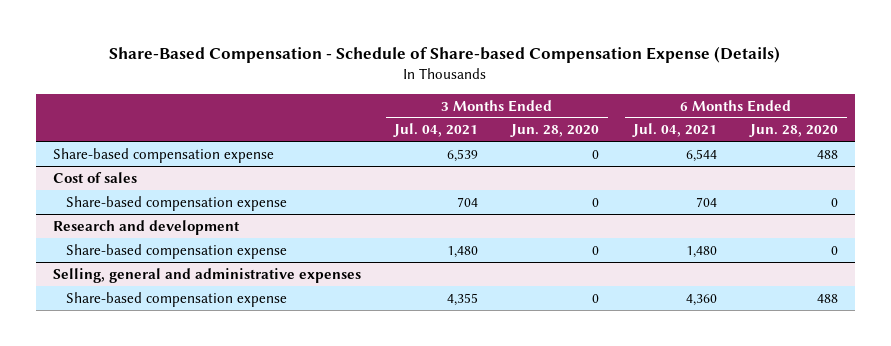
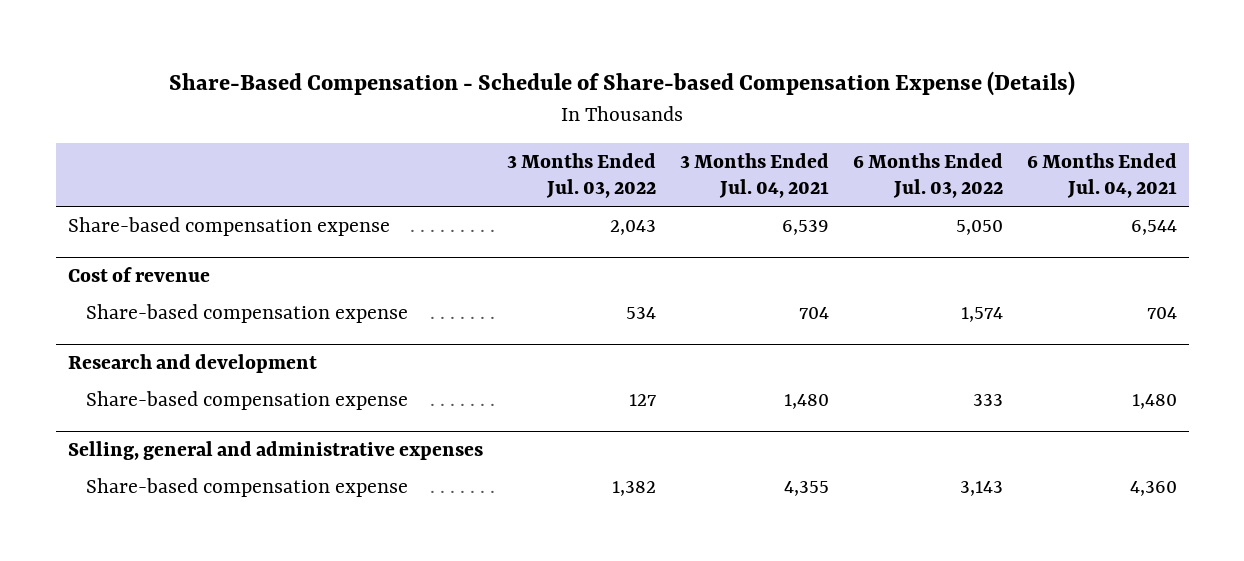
[510,124,600,138] Jun. 28, 2020 -> none
[749,124,839,138] Jun. 28, 2020 -> none
none -> [506,152,656,199] 3 Months Ended Jul. 03, 2022
none -> [852,152,1003,199] 6 Months Ended Jul. 03, 2022
[52,171,137,183] Cost of sales -> [67,266,210,282] Cost of revenue

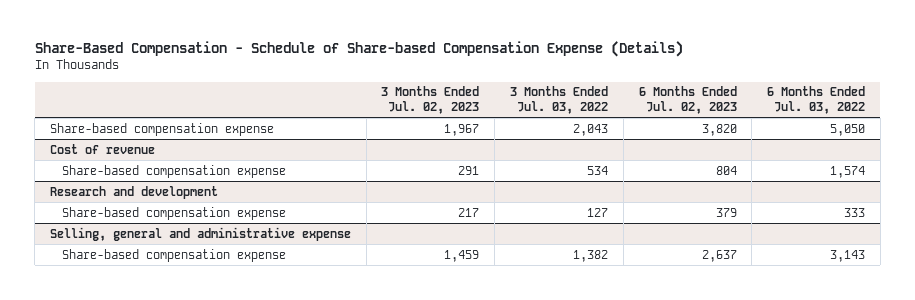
[679,152,829,199] 3 Months Ended Jul. 04, 2021 -> none
[1026,152,1177,199] 6 Months Ended Jul. 04, 2021 -> none
none -> [381,86,480,115] 3 Months Ended Jul. 02, 2023
none -> [638,86,737,115] 6 Months Ended Jul. 02, 2023
[67,440,483,460] Selling, general and administrative expenses -> [49,226,351,241] Selling, general and administrative expense

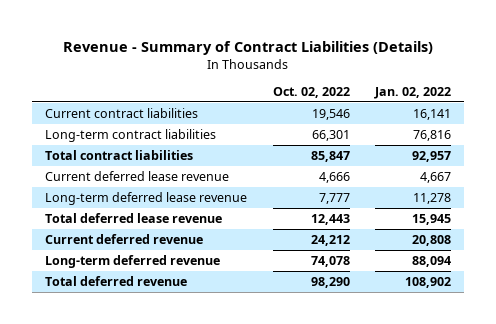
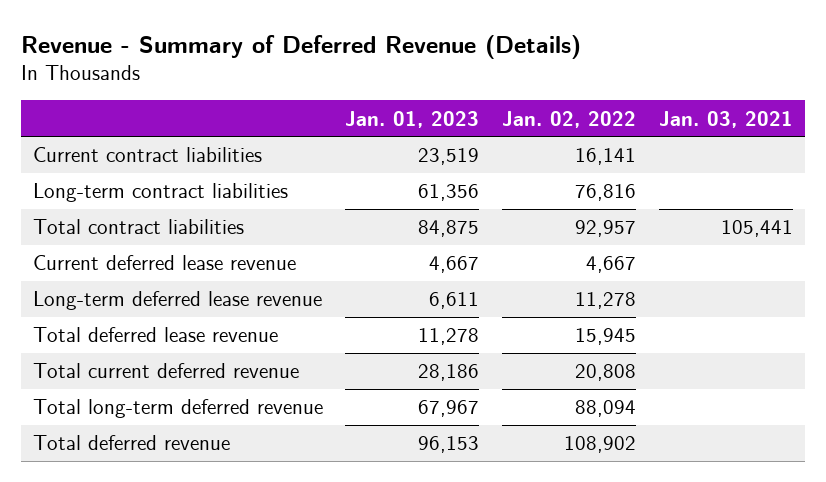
[63,40,434,55] Revenue - Summary of Contract Liabilities (Details) -> [21,34,582,59] Revenue - Summary of Deferred Revenue (Details)
[272,87,350,99] Oct. 02, 2022 -> none
none -> [345,110,480,128] Jan. 01, 2023
none -> [659,110,794,128] Jan. 03, 2021
[45,233,204,244] Current deferred revenue -> [32,363,299,379] Total current deferred revenue
[45,254,221,268] Long-term deferred revenue -> [32,399,323,419] Total long-term deferred revenue

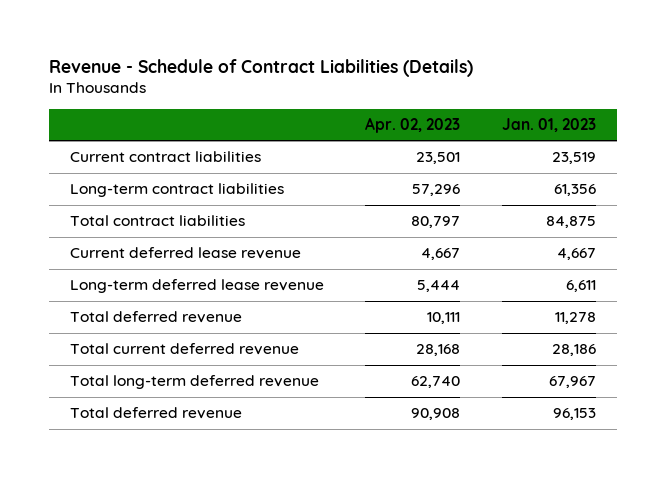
[21,34,582,59] Revenue - Summary of Deferred Revenue (Details) -> [48,58,473,77] Revenue - Schedule of Contract Liabilities (Details)
[502,110,637,128] Jan. 02, 2022 -> none
[659,110,794,128] Jan. 03, 2021 -> none
none -> [365,117,461,134] Apr. 02, 2023
[32,327,278,343] Total deferred lease revenue -> [69,311,242,324] Total deferred revenue

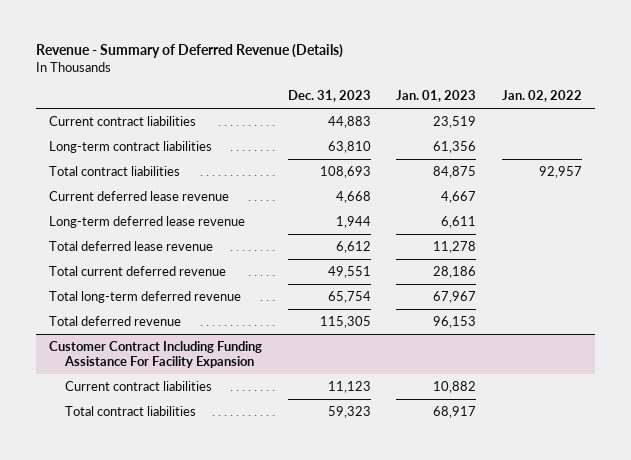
[48,58,473,77] Revenue - Schedule of Contract Liabilities (Details) -> [35,43,343,58] Revenue - Summary of Deferred Revenue (Details)
[365,117,461,134] Apr. 02, 2023 -> none
none -> [287,90,371,103] Dec. 31, 2023
none -> [502,90,583,103] Jan. 02, 2022
[69,311,242,324] Total deferred revenue -> [48,240,213,251] Total deferred lease revenue
none -> [48,340,262,368] Customer Contract Including Funding Assistance For Facility Expansion
none -> [64,380,212,391] Current contract liabilities
none -> [64,405,196,416] Total contract liabilities

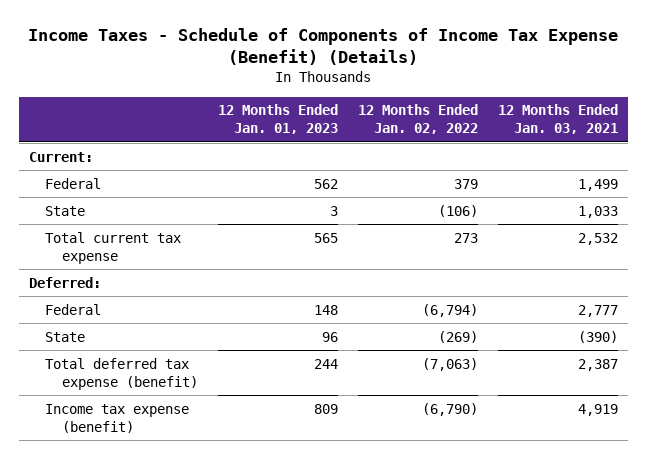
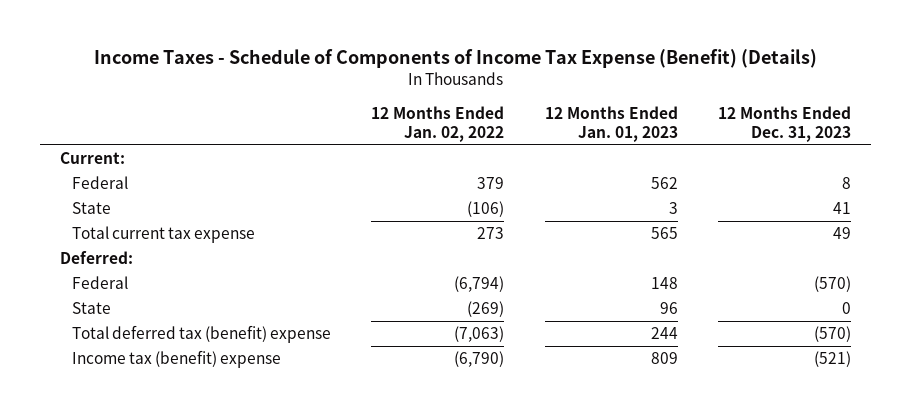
[497,104,618,135] 12 Months Ended Jan. 03, 2021 -> none
none -> [718,106,852,143] 12 Months Ended Dec. 31, 2023
[45,357,198,390] Total deferred tax expense (benefit) -> [71,325,331,344] Total deferred tax (benefit) expense
[45,403,190,433] Income tax expense (benefit) -> [71,350,281,369] Income tax (benefit) expense

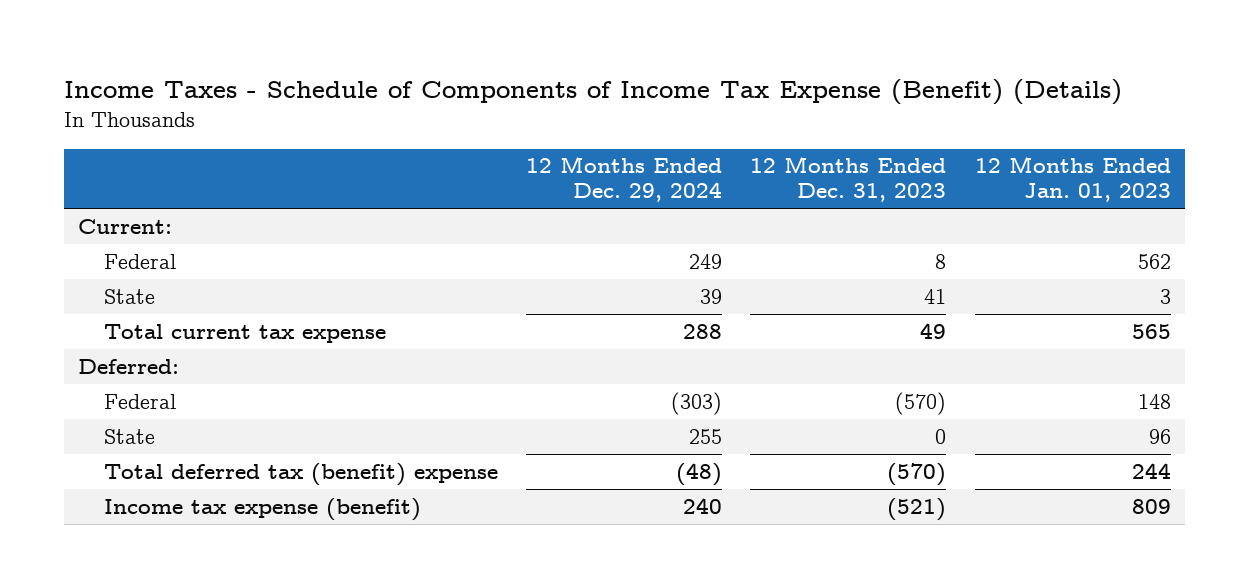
[371,106,505,143] 12 Months Ended Jan. 02, 2022 -> none
none -> [526,156,723,203] 12 Months Ended Dec. 29, 2024
[71,350,281,369] Income tax (benefit) expense -> [104,497,422,521] Income tax expense (benefit)

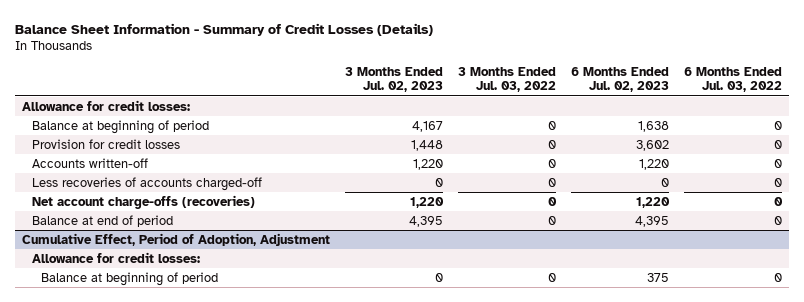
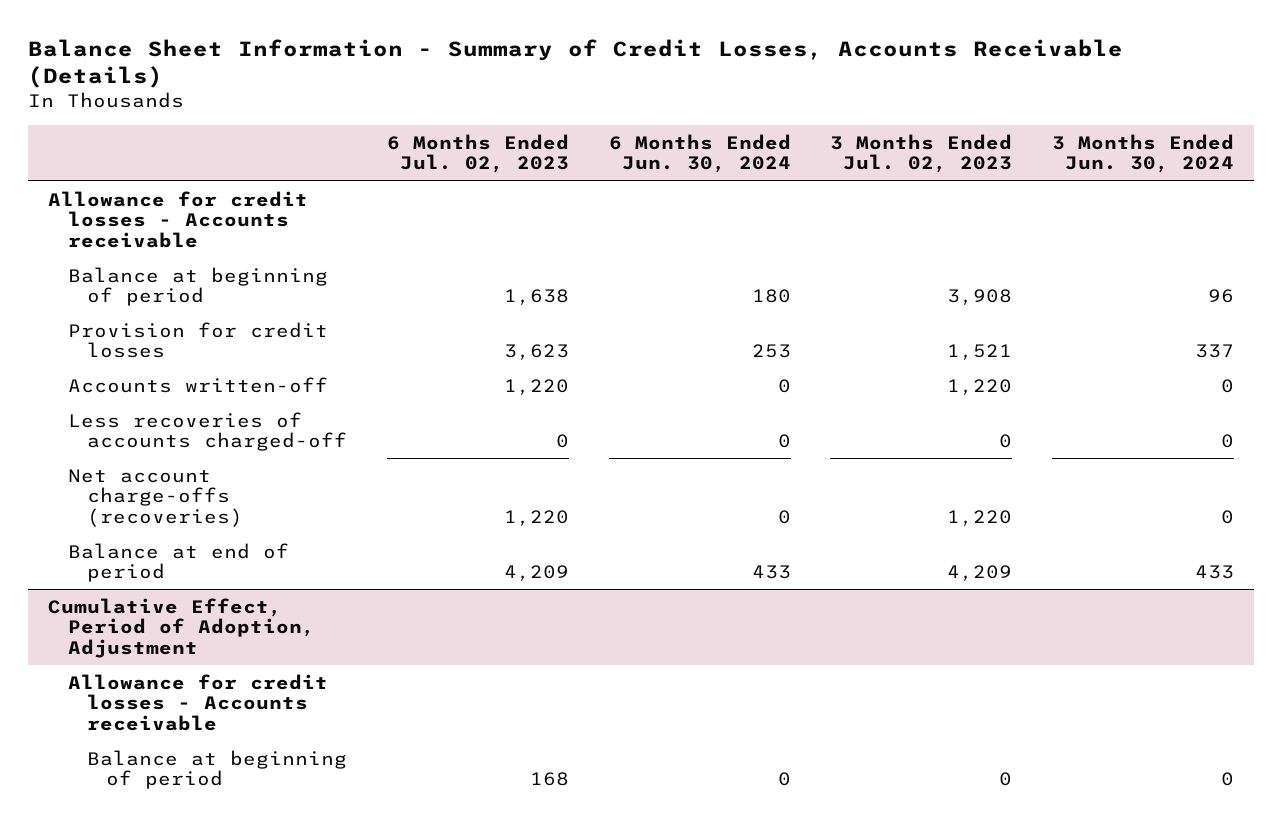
[14,22,433,36] Balance Sheet Information - Summary of Credit Losses (Details) -> [28,38,1124,89] Balance Sheet Information - Summary of Credit Losses, Accounts Receivable (Details)
[457,67,556,93] 3 Months Ended Jul. 03, 2022 -> none
[683,67,782,93] 6 Months Ended Jul. 03, 2022 -> none
none -> [608,133,791,174] 6 Months Ended Jun. 30, 2024
none -> [1052,133,1235,174] 3 Months Ended Jun. 30, 2024
[21,99,190,111] Allowance for credit losses: -> [48,190,309,248] Allowance for credit losses - Accounts receivable
[411,120,443,132] 4,167 -> [947,289,1013,306] 3,908
[410,139,443,151] 1,448 -> [947,344,1013,361] 1,521
[635,139,669,151] 3,602 -> [503,344,569,361] 3,623
[408,215,443,227] 4,395 -> [947,565,1013,582] 4,209
[634,215,669,227] 4,395 -> [503,565,569,582] 4,209
[31,251,200,263] Allowance for credit losses: -> [67,673,328,731] Allowance for credit losses - Accounts receivable
[646,272,669,282] 375 -> [529,772,569,787] 168

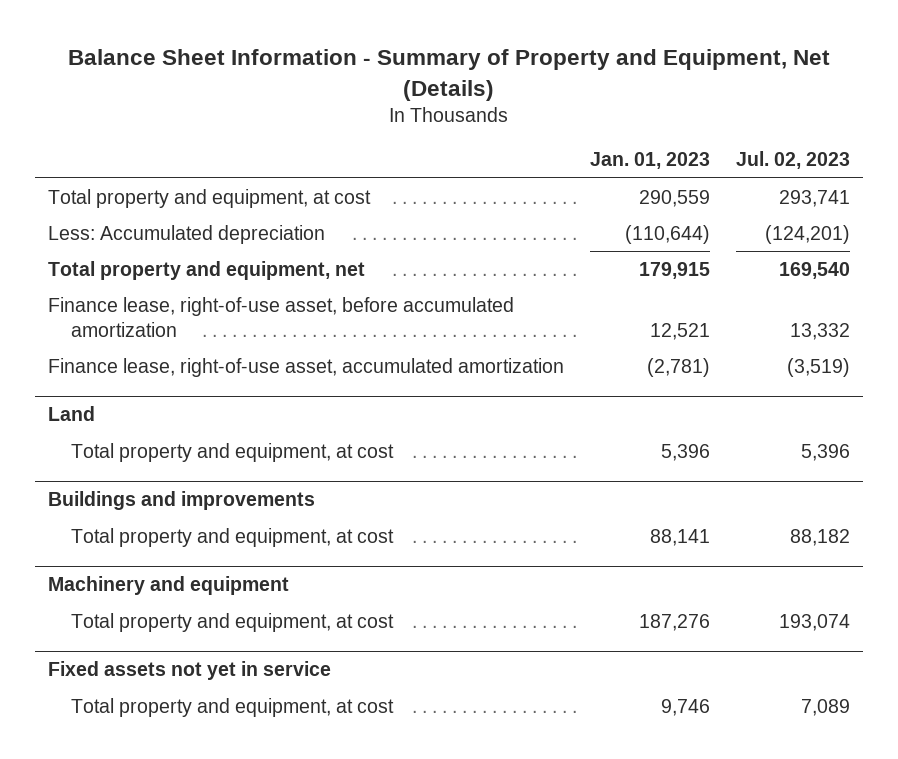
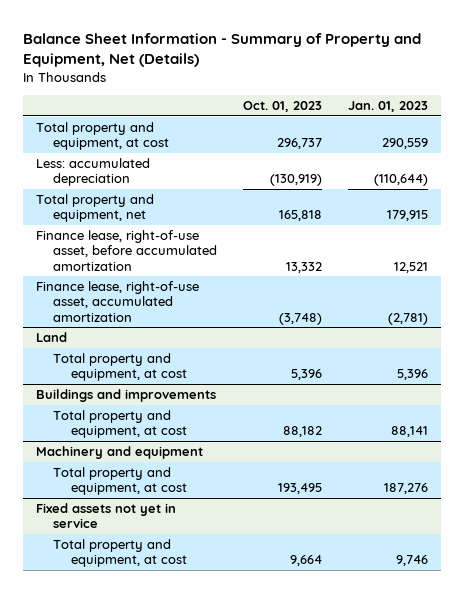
[735,151,850,170] Jul. 02, 2023 -> none
none -> [243,100,323,112] Oct. 01, 2023
[48,224,326,244] Less: Accumulated depreciation -> [36,158,151,187] Less: accumulated depreciation

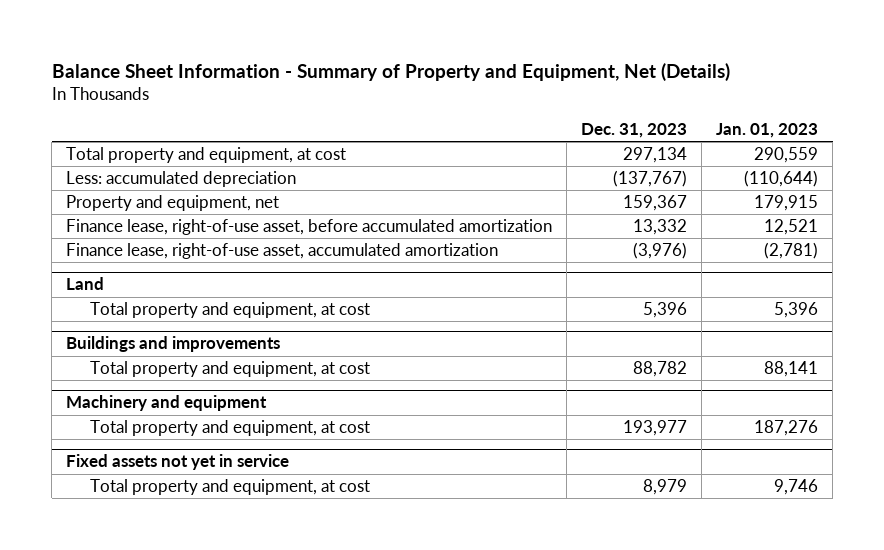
[243,100,323,112] Oct. 01, 2023 -> none
none -> [581,122,688,138] Dec. 31, 2023
[36,194,155,223] Total property and equipment, net -> [66,195,280,212] Property and equipment, net

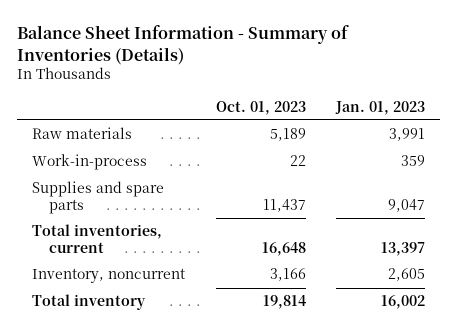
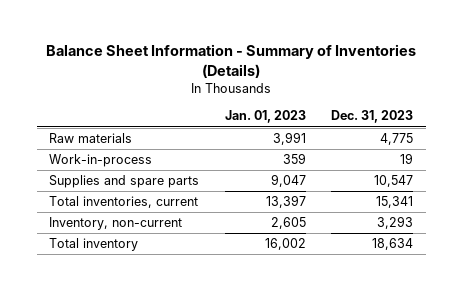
[215,100,306,115] Oct. 01, 2023 -> none
none -> [330,110,413,124] Dec. 31, 2023
[32,268,186,284] Inventory, noncurrent -> [49,217,183,231] Inventory, non-current

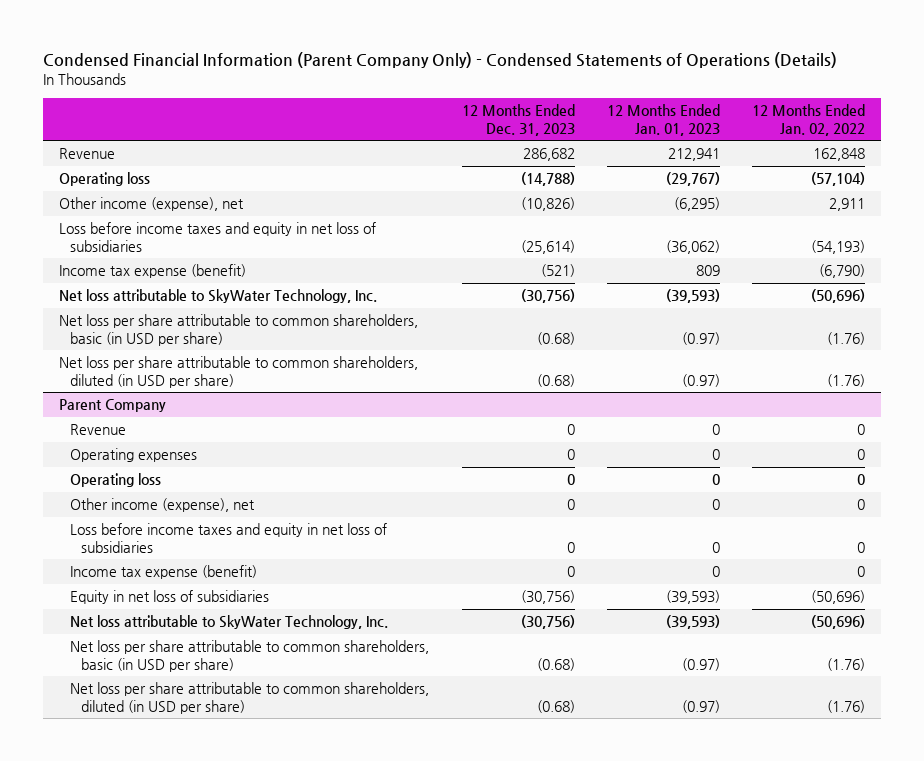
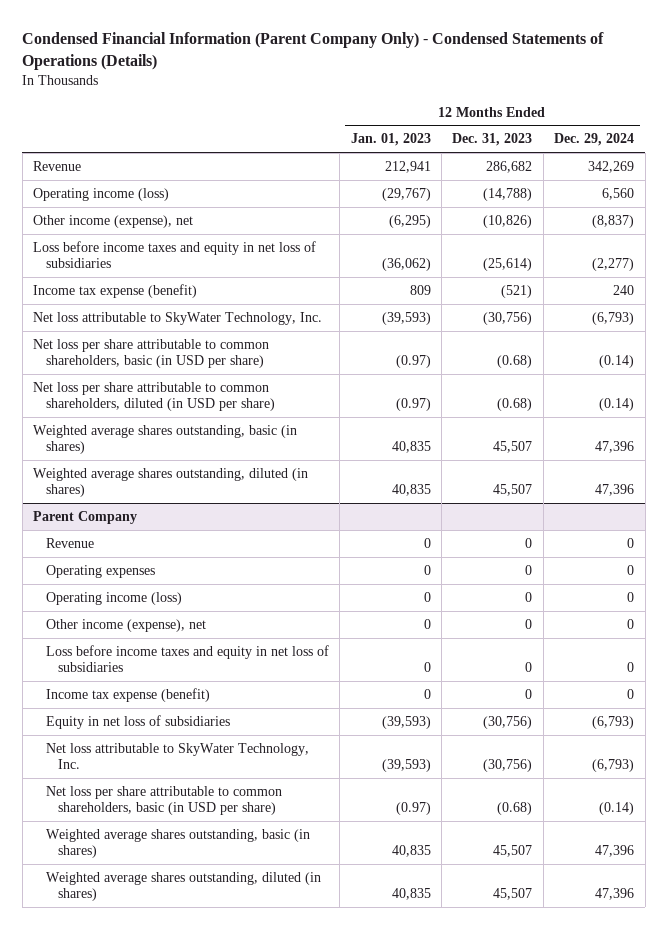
[751,103,865,136] 12 Months Ended Jan. 02, 2022 -> none
none -> [554,133,635,147] Dec. 29, 2024
[59,172,151,187] Operating loss -> [33,187,170,201] Operating income (loss)
none -> [33,424,298,455] Weighted average shares outstanding, basic (in shares)
none -> [33,467,309,498] Weighted average shares outstanding, diluted (in shares)
[70,473,162,488] Operating loss -> [45,591,182,605] Operating income (loss)
[70,682,430,715] Net loss per share attributable to common shareholders, diluted (in USD per share) -> none
none -> [45,828,310,859] Weighted average shares outstanding, basic (in shares)
none -> [45,871,321,902] Weighted average shares outstanding, diluted (in shares)

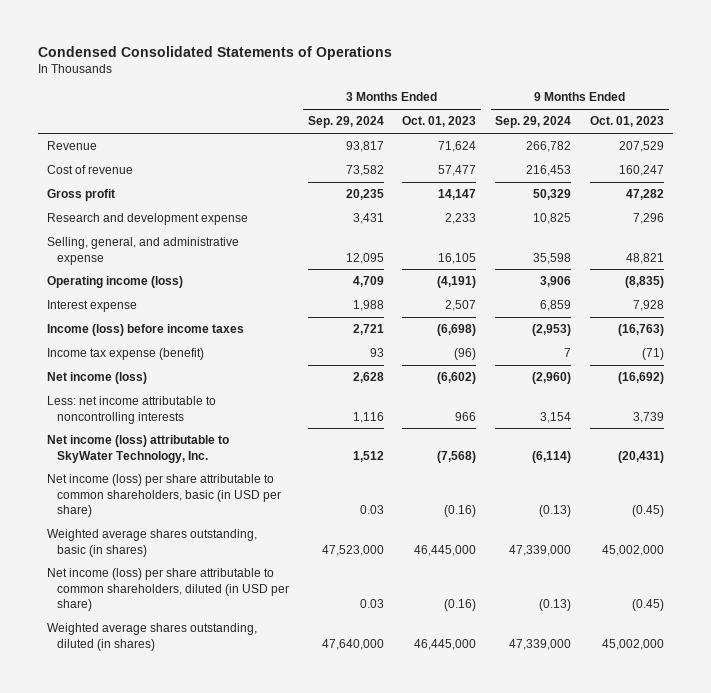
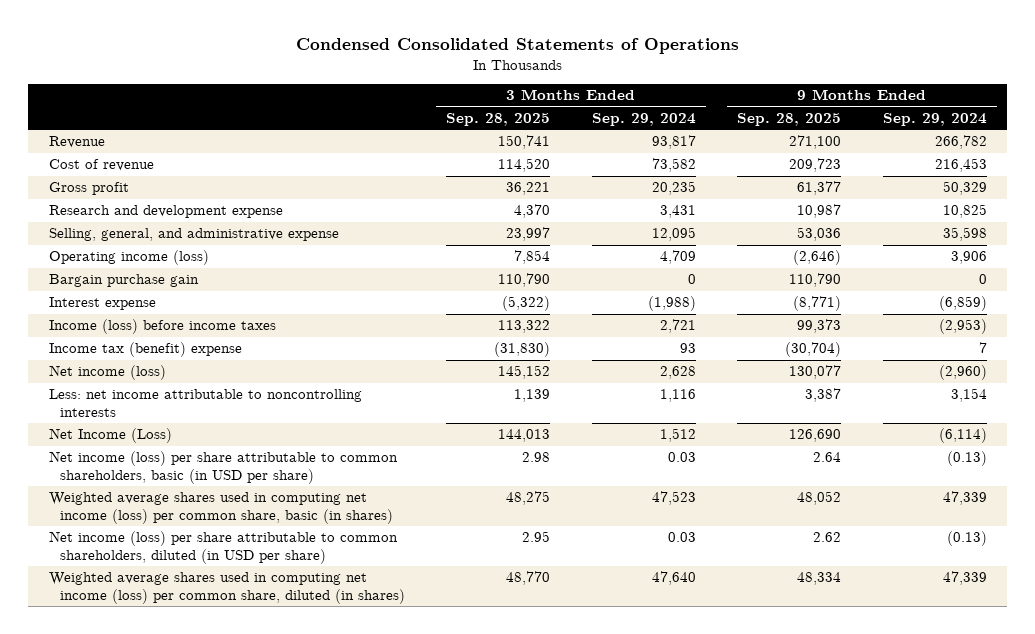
[402,116,477,128] Oct. 01, 2023 -> none
[590,116,665,128] Oct. 01, 2023 -> none
none -> [446,112,551,126] Sep. 28, 2025
none -> [737,112,842,126] Sep. 28, 2025
none -> [48,274,199,288] Bargain purchase gain
[352,300,384,312] 1,988 -> [647,296,696,312] (1,988)
[540,300,572,312] 6,859 -> [938,296,987,312] (6,859)
[47,348,205,361] Income tax expense (benefit) -> [48,342,242,358] Income tax (benefit) expense
[47,435,230,463] Net income (loss) attributable to SkyWater Technology, Inc. -> [48,428,172,444] Net Income (Loss)
[47,529,258,557] Weighted average shares outstanding, basic (in shares) -> [48,492,393,525] Weighted average shares used in computing net income (loss) per common share, basic (in shares)
[321,544,384,556] 47,523,000 -> [651,491,696,506] 47,523
[509,544,572,556] 47,339,000 -> [942,491,987,506] 47,339
[47,623,258,651] Weighted average shares outstanding, diluted (in shares) -> [48,572,405,605] Weighted average shares used in computing net income (loss) per common share, diluted (in shares)
[321,638,384,650] 47,640,000 -> [651,571,696,586] 47,640
[509,638,572,650] 47,339,000 -> [942,571,987,586] 47,339

